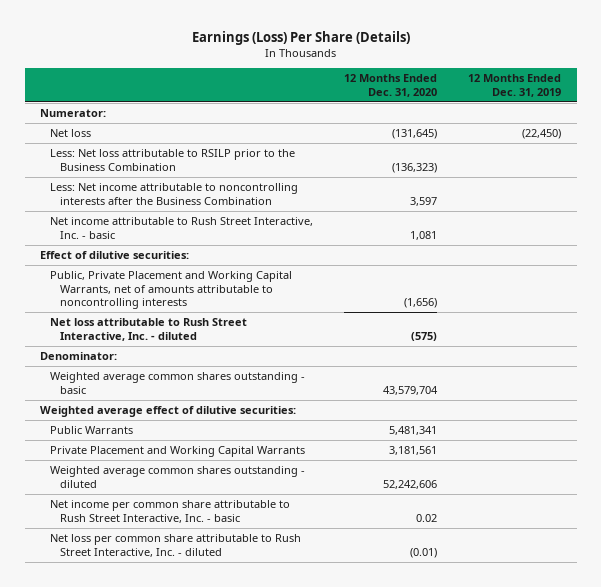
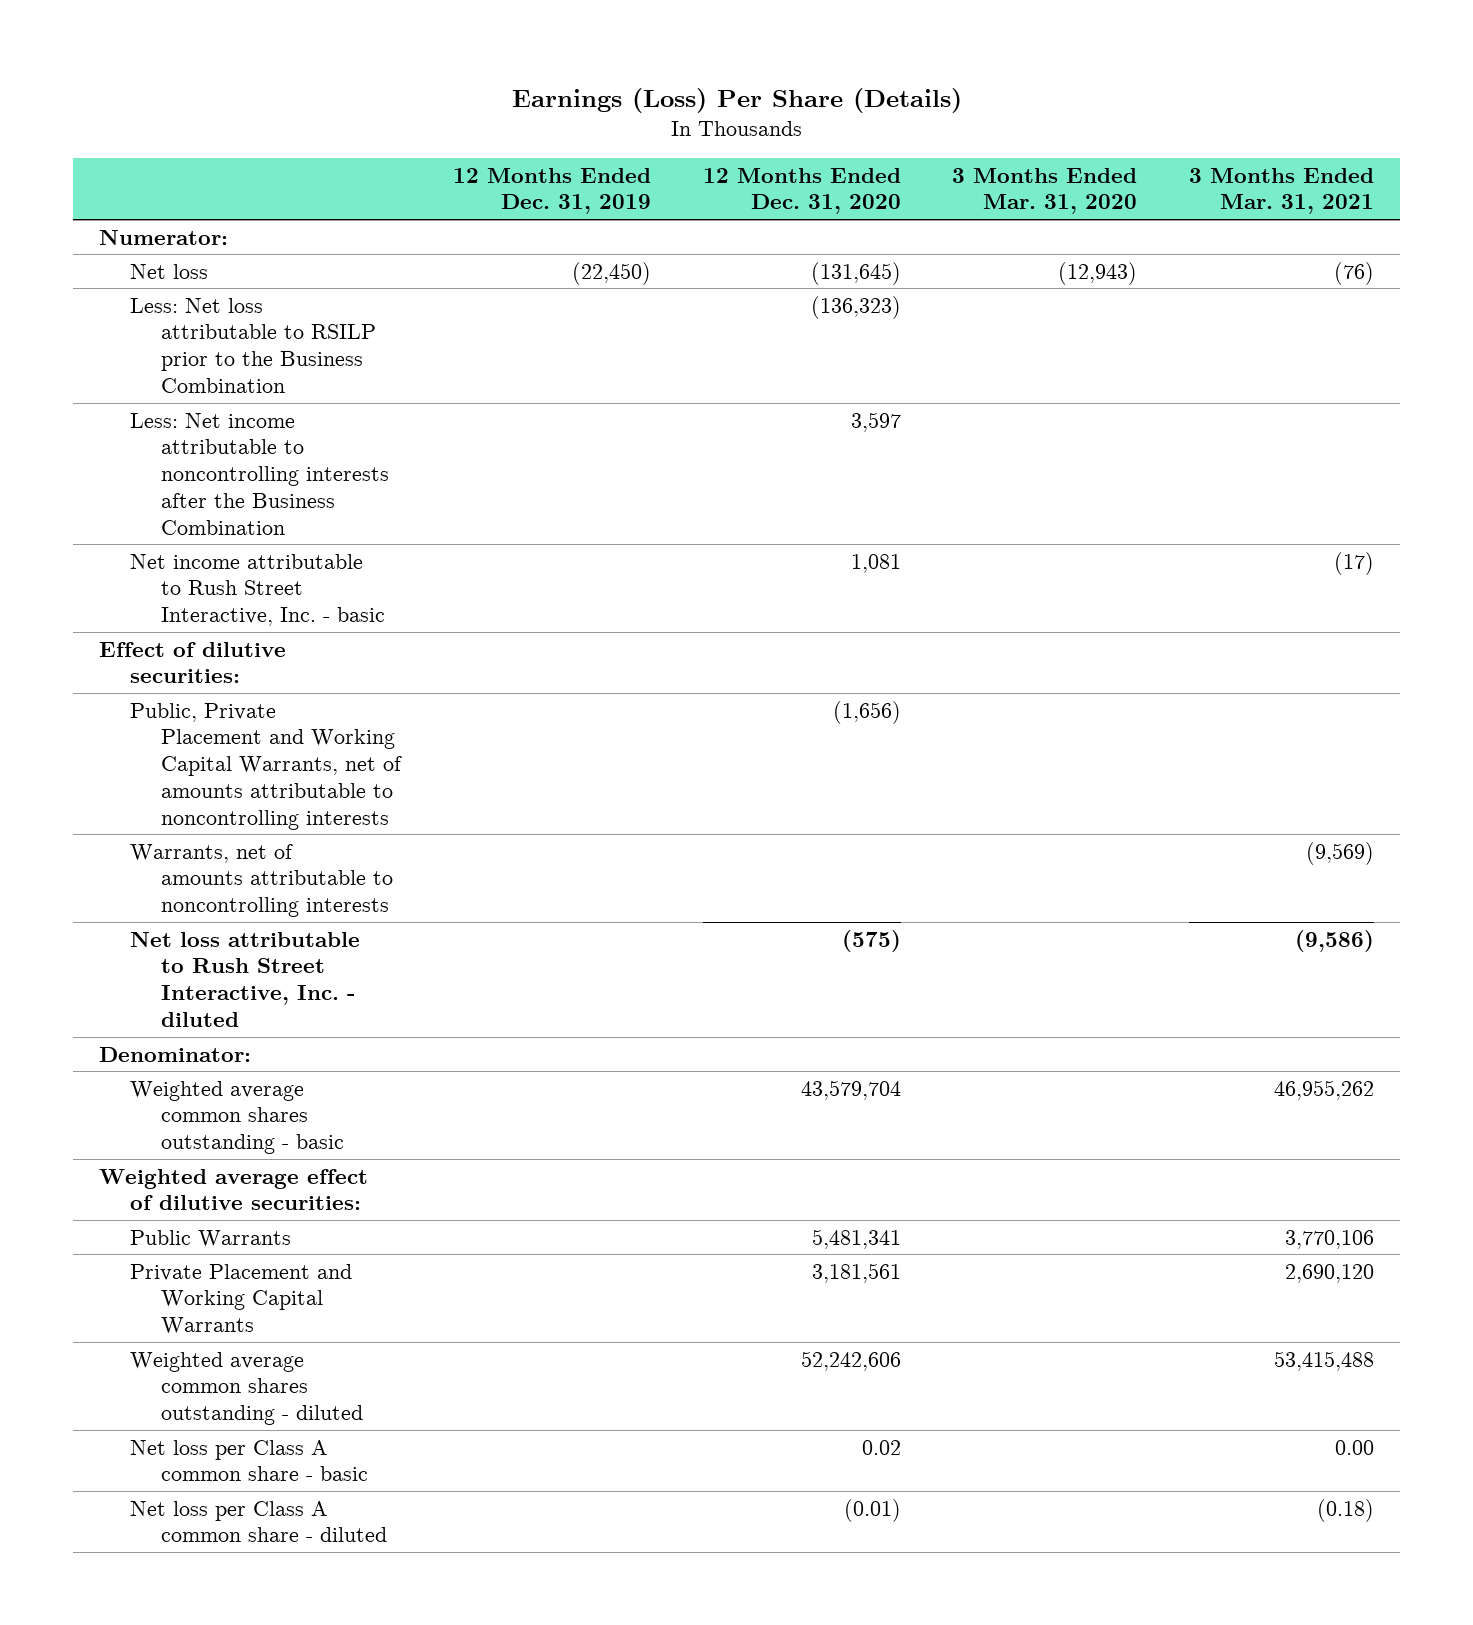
none -> [952,167,1138,215] 3 Months Ended Mar. 31, 2020
none -> [1188,167,1374,215] 3 Months Ended Mar. 31, 2021
none -> [130,843,394,918] Warrants, net of amounts attributable to noncontrolling interests
[50,500,291,523] Net income per common share attributable to Rush Street Interactive, Inc. - basic -> [130,1439,369,1482] Net loss per Class A common share - basic
[50,534,302,557] Net loss per common share attributable to Rush Street Interactive, Inc. - diluted -> [130,1500,388,1543] Net loss per Class A common share - diluted

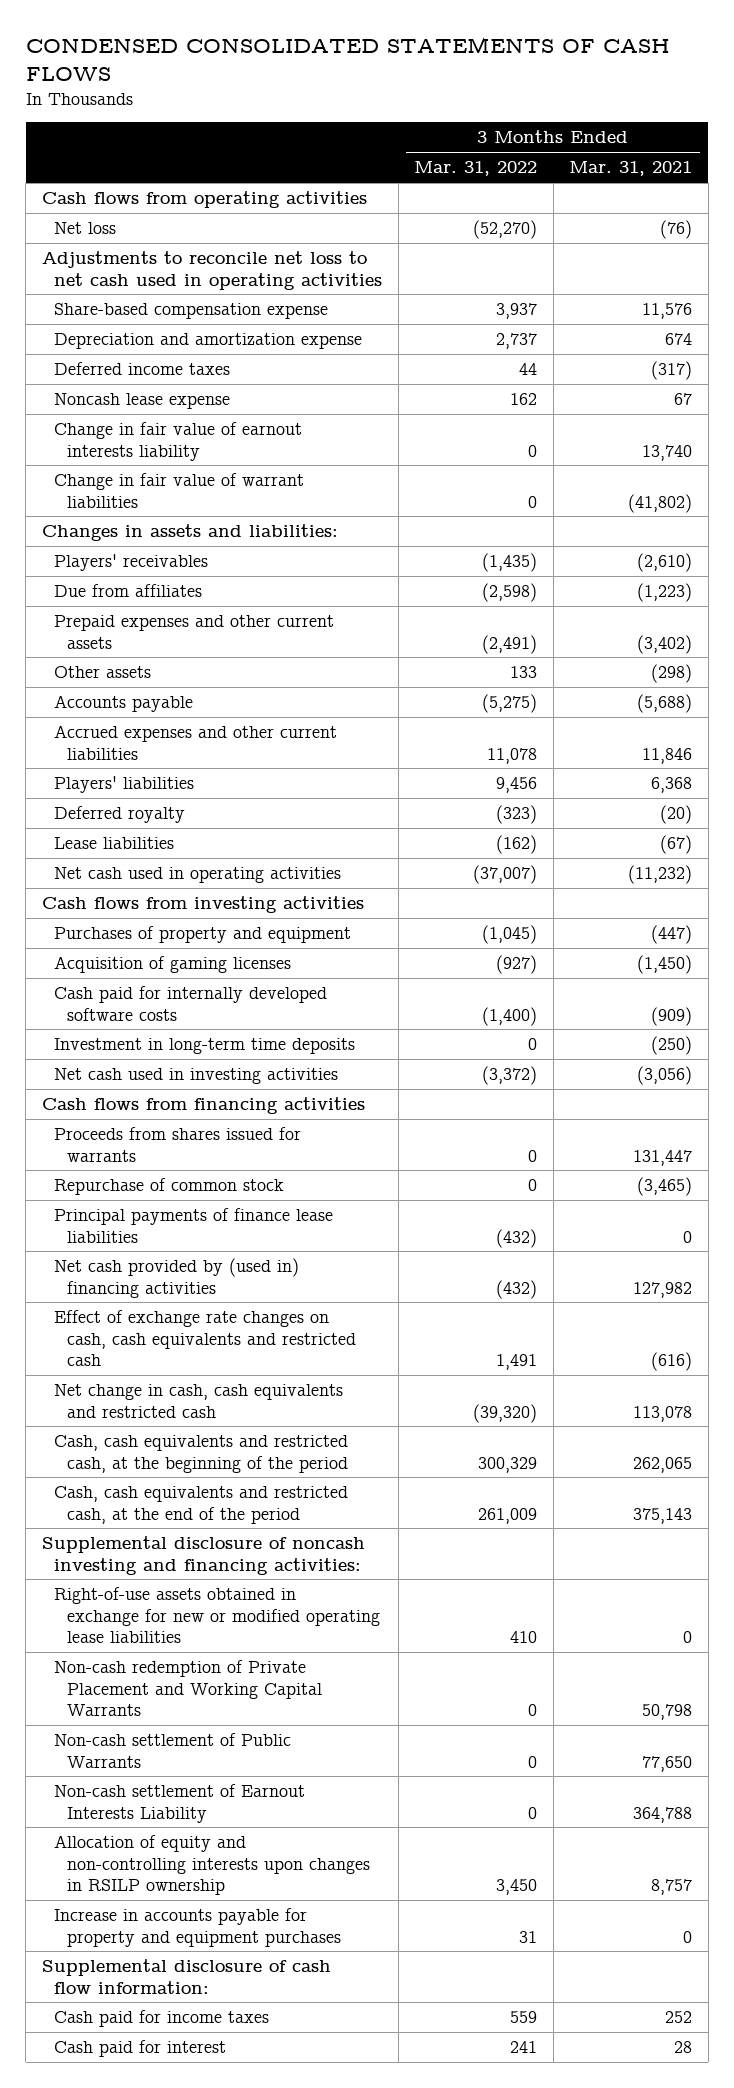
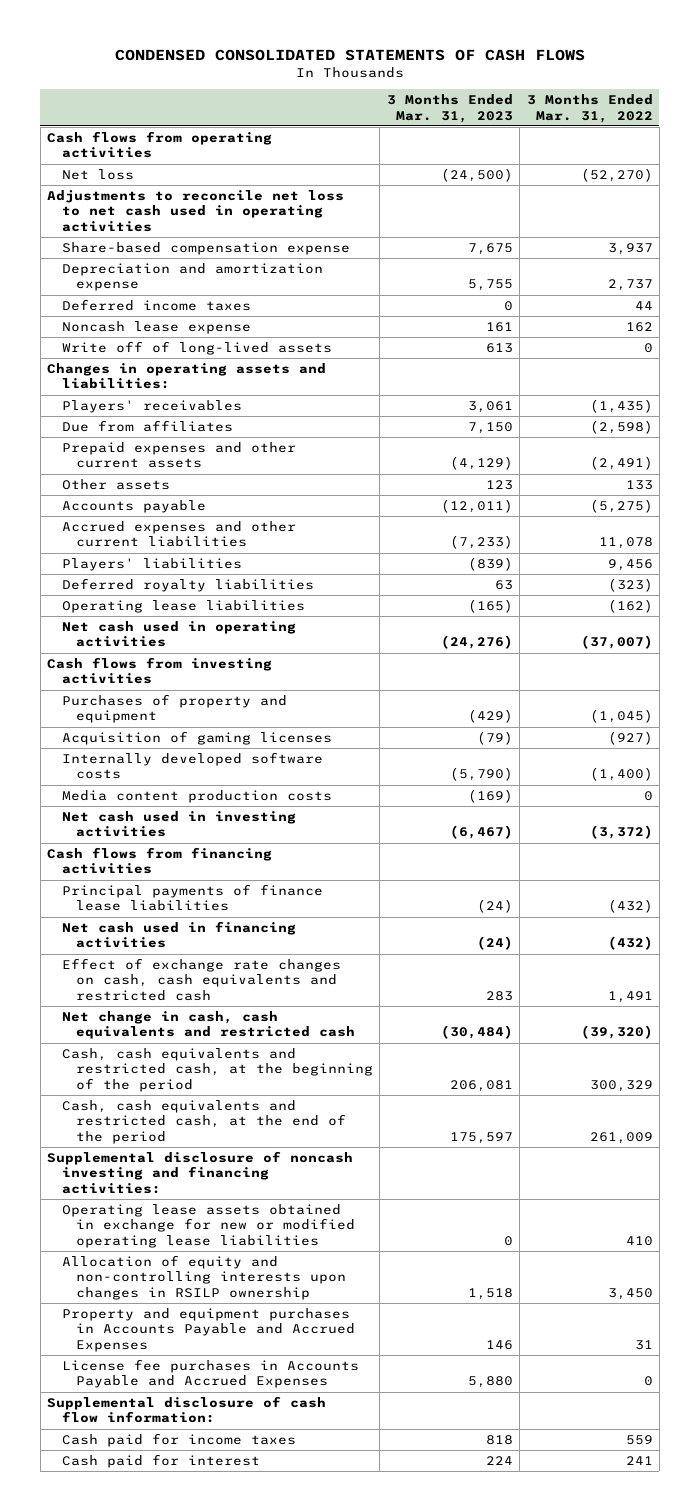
[569,161,693,177] Mar. 31, 2021 -> none
none -> [386,94,513,123] 3 Months Ended Mar. 31, 2023
[54,422,303,461] Change in fair value of earnout interests liability -> none
[54,473,305,508] Change in fair value of warrant liabilities -> none
none -> [61,340,332,355] Write off of long-lived assets
[41,524,338,542] Changes in assets and liabilities: -> [46,362,326,390] Changes in operating assets and liabilities:
[54,806,186,824] Deferred royalty -> [61,577,314,592] Deferred royalty liabilities
[54,837,175,850] Lease liabilities -> [61,599,305,613] Operating lease liabilities
[54,1038,356,1055] Investment in long-term time deposits -> none
[54,986,328,1021] Cash paid for internally developed software costs -> [61,751,323,780] Internally developed software costs
none -> [61,789,332,803] Media content production costs
[54,1127,302,1162] Proceeds from shares issued for warrants -> none
[54,1178,285,1196] Repurchase of common stock -> none
[54,1258,300,1298] Net cash provided by (used in) financing activities -> [61,920,296,949] Net cash used in financing activities
[54,1660,322,1716] Non-cash redemption of Private Placement and Working Capital Warrants -> none
[54,1733,292,1768] Non-cash settlement of Public Warrants -> none
[54,1784,306,1823] Non-cash settlement of Earnout Interests Liability -> none
[54,1587,380,1643] Right-of-use assets obtained in exchange for new or modified operating lease liabilities -> [61,1203,356,1249] Operating lease assets obtained in exchange for new or modified operating lease liabilities
[54,1908,341,1947] Increase in accounts payable for property and equipment purchases -> [61,1307,356,1353] Property and equipment purchases in Accounts Payable and Accrued Expenses
none -> [61,1358,359,1389] License fee purchases in Accounts Payable and Accrued Expenses

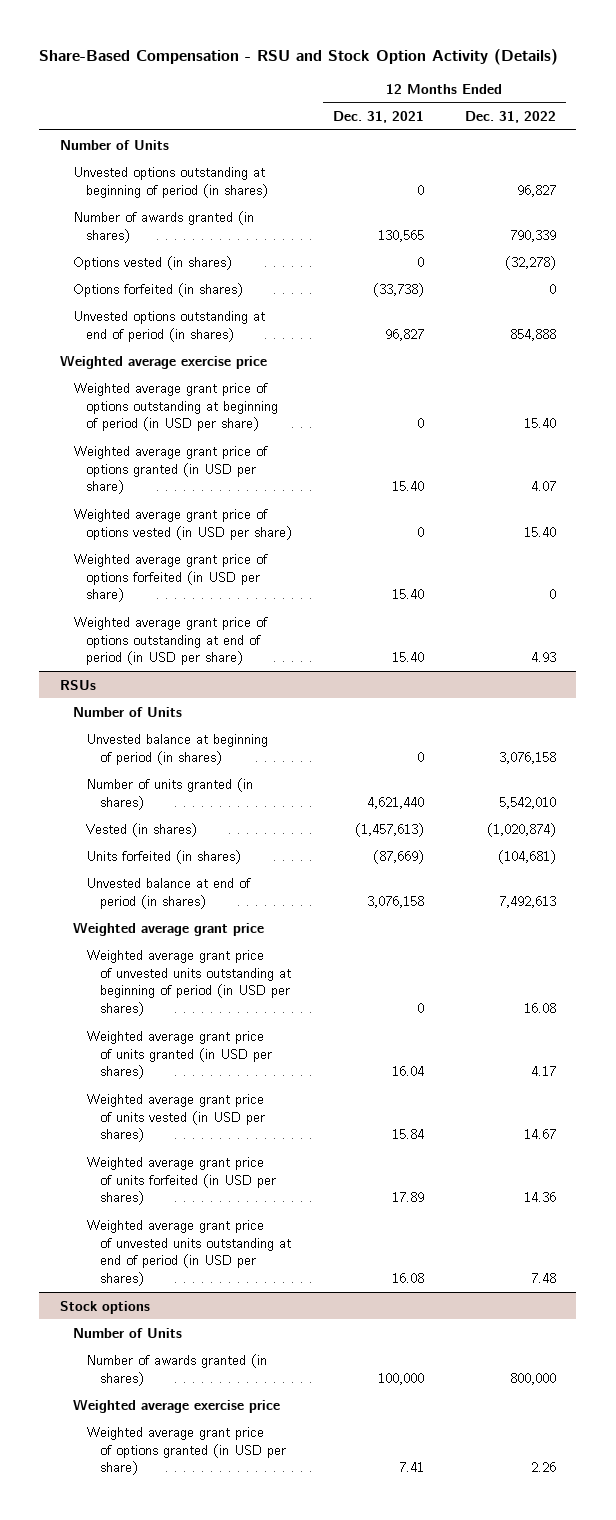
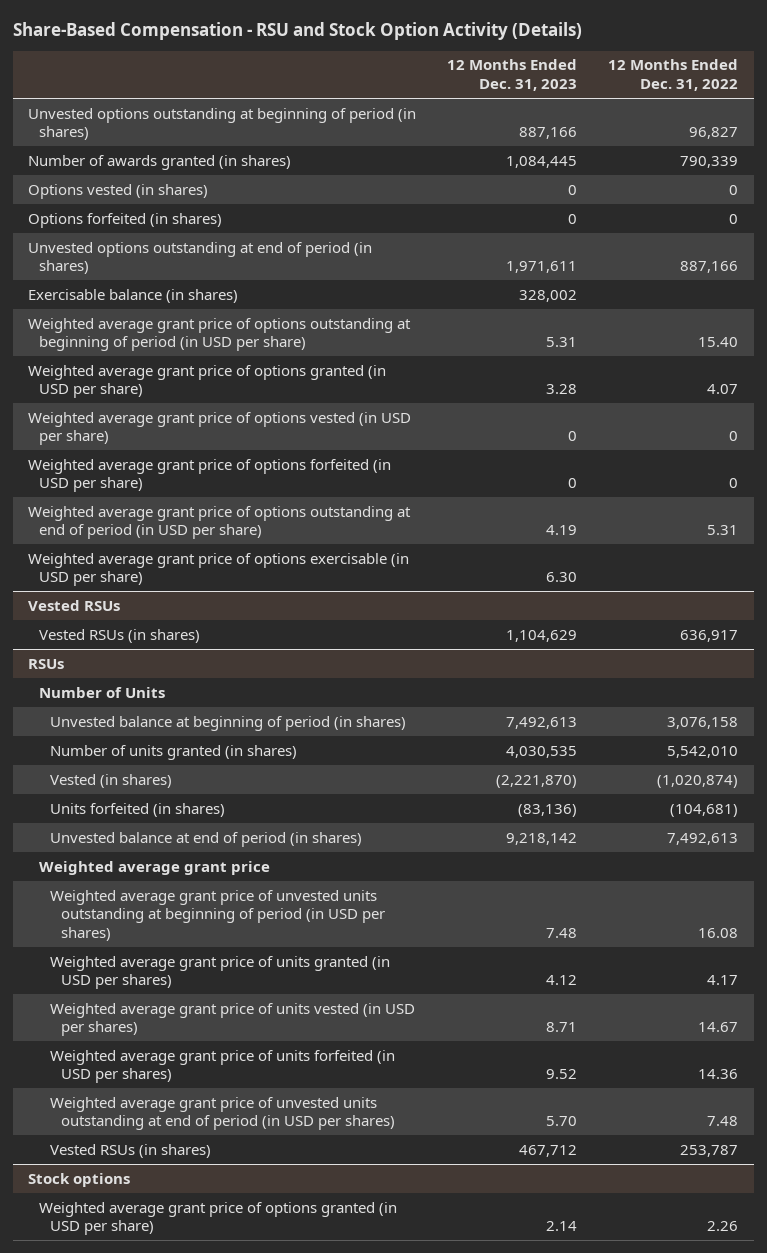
[333,111,425,124] Dec. 31, 2021 -> none
none -> [447,59,578,92] 12 Months Ended Dec. 31, 2023
[59,139,169,150] Number of Units -> none
[504,255,556,270] (32,278) -> [729,184,739,195] 0
[59,354,267,369] Weighted average exercise price -> none
[509,328,556,341] 854,888 -> [680,261,739,274] 887,166
none -> [28,288,239,303] Exercisable balance (in shares)
[523,526,556,537] 15.40 -> [729,431,739,442] 0
[530,652,556,663] 4.93 -> [707,525,739,536] 5.31
none -> [28,552,410,587] Weighted average grant price of options exercisable (in USD per share)
none -> [28,599,121,611] Vested RSUs
none -> [39,628,201,643] Vested RSUs (in shares)
none -> [50,1143,212,1158] Vested RSUs (in shares)
[73,1327,183,1338] Number of Units -> none
[86,1353,268,1386] Number of awards granted (in shares) -> none
[73,1398,281,1413] Weighted average exercise price -> none

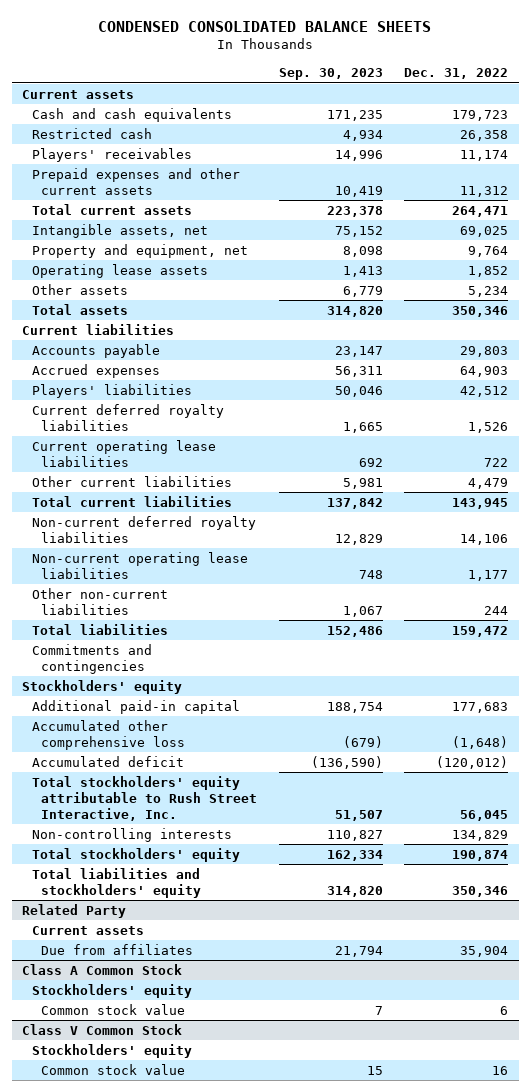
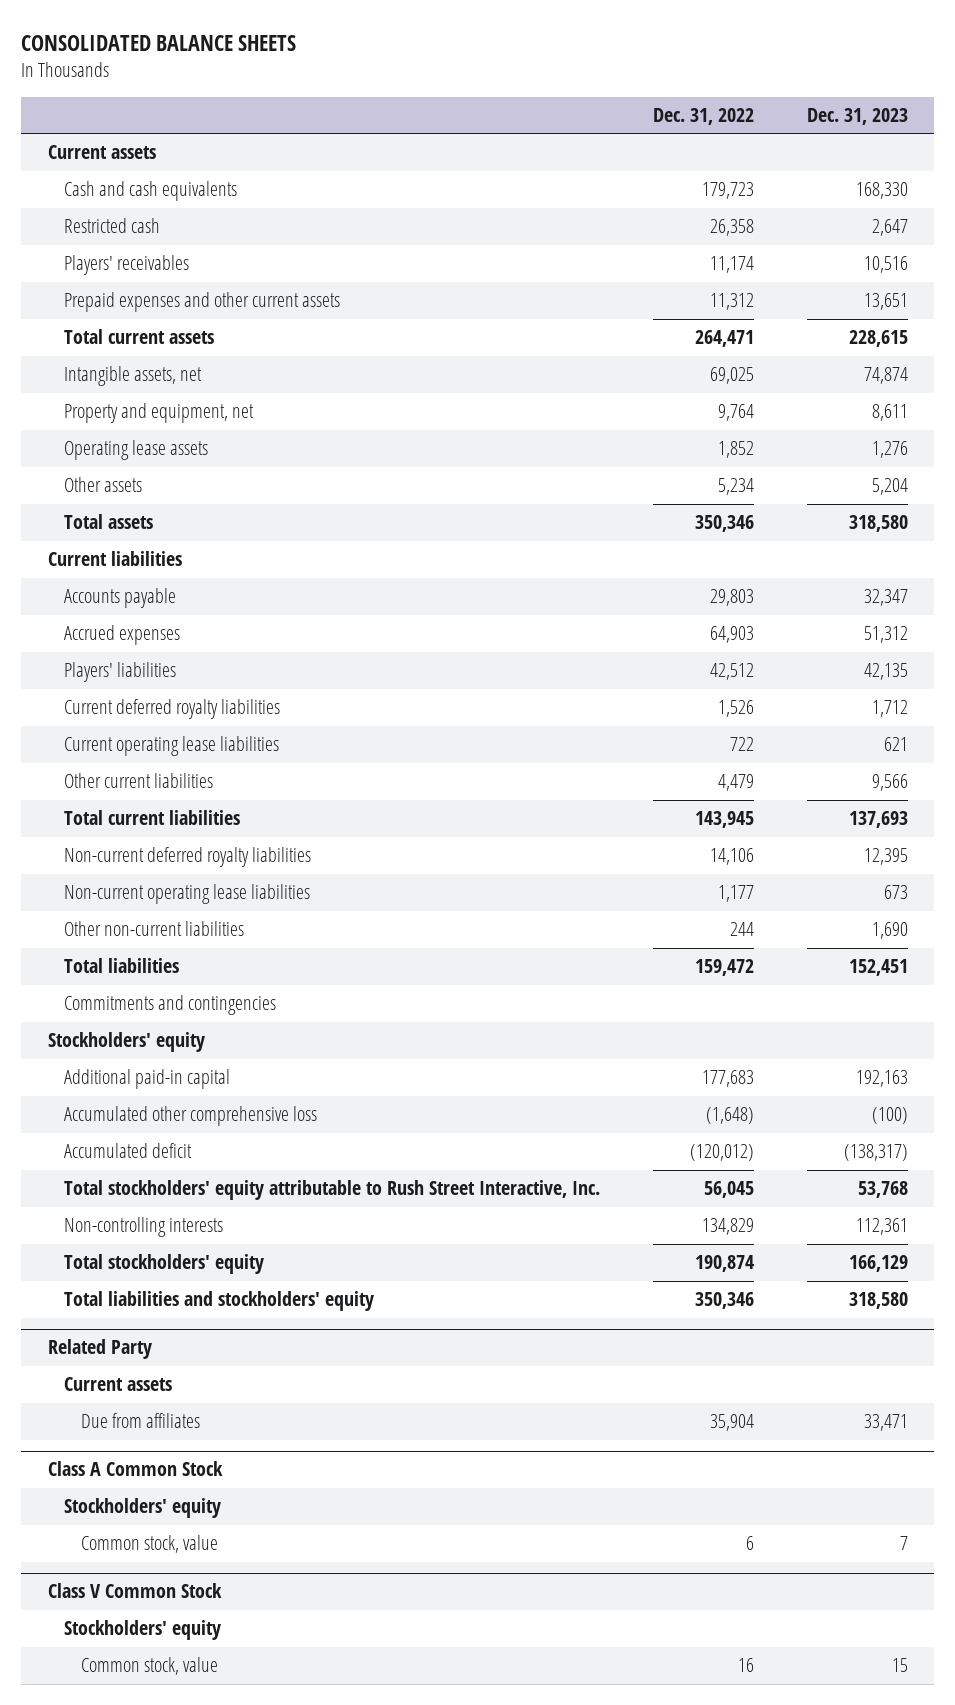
[98,20,432,32] CONDENSED CONSOLIDATED BALANCE SHEETS -> [21,35,297,52] CONSOLIDATED BALANCE SHEETS
[278,68,383,81] Sep. 30, 2023 -> none
none -> [806,107,908,125] Dec. 31, 2023
[40,1003,185,1015] Common stock value -> [81,1535,219,1554] Common stock, value
[40,1063,185,1075] Common stock value -> [81,1657,219,1676] Common stock, value

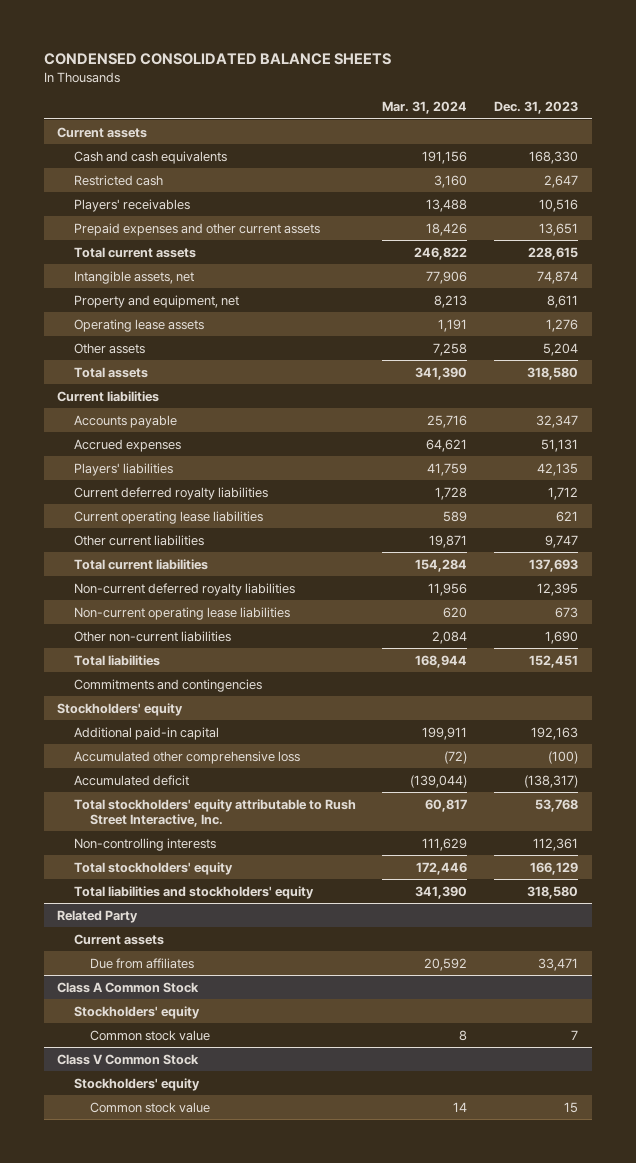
[21,35,297,52] CONSOLIDATED BALANCE SHEETS -> [43,53,391,66] CONDENSED CONSOLIDATED BALANCE SHEETS
[653,107,755,125] Dec. 31, 2022 -> none
none -> [382,101,468,115] Mar. 31, 2024
[863,626,908,644] 51,312 -> [541,438,579,452] 51,131
[871,774,908,792] 9,566 -> [545,534,579,548] 9,747
[81,1535,219,1554] Common stock, value -> [90,1029,211,1041] Common stock value
[81,1657,219,1676] Common stock, value -> [90,1101,211,1113] Common stock value

